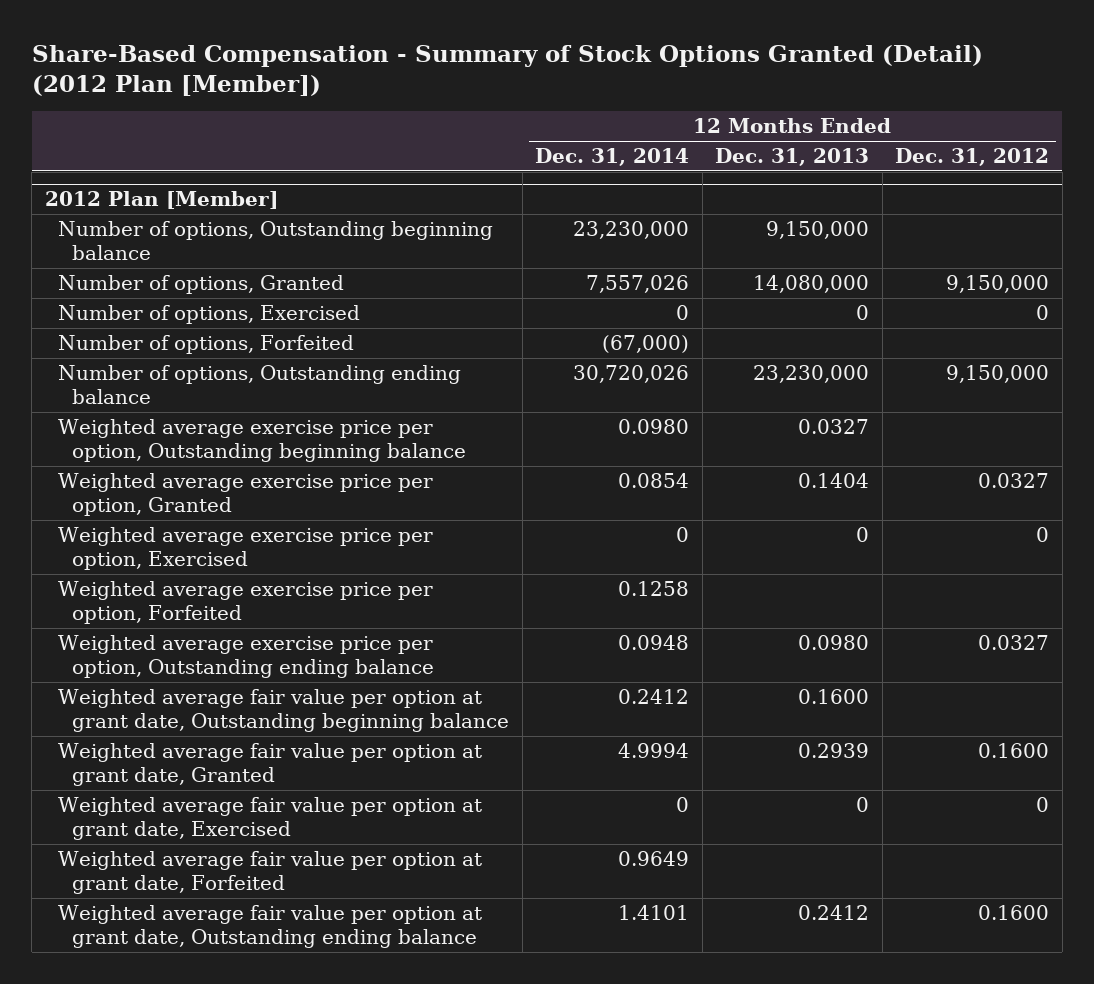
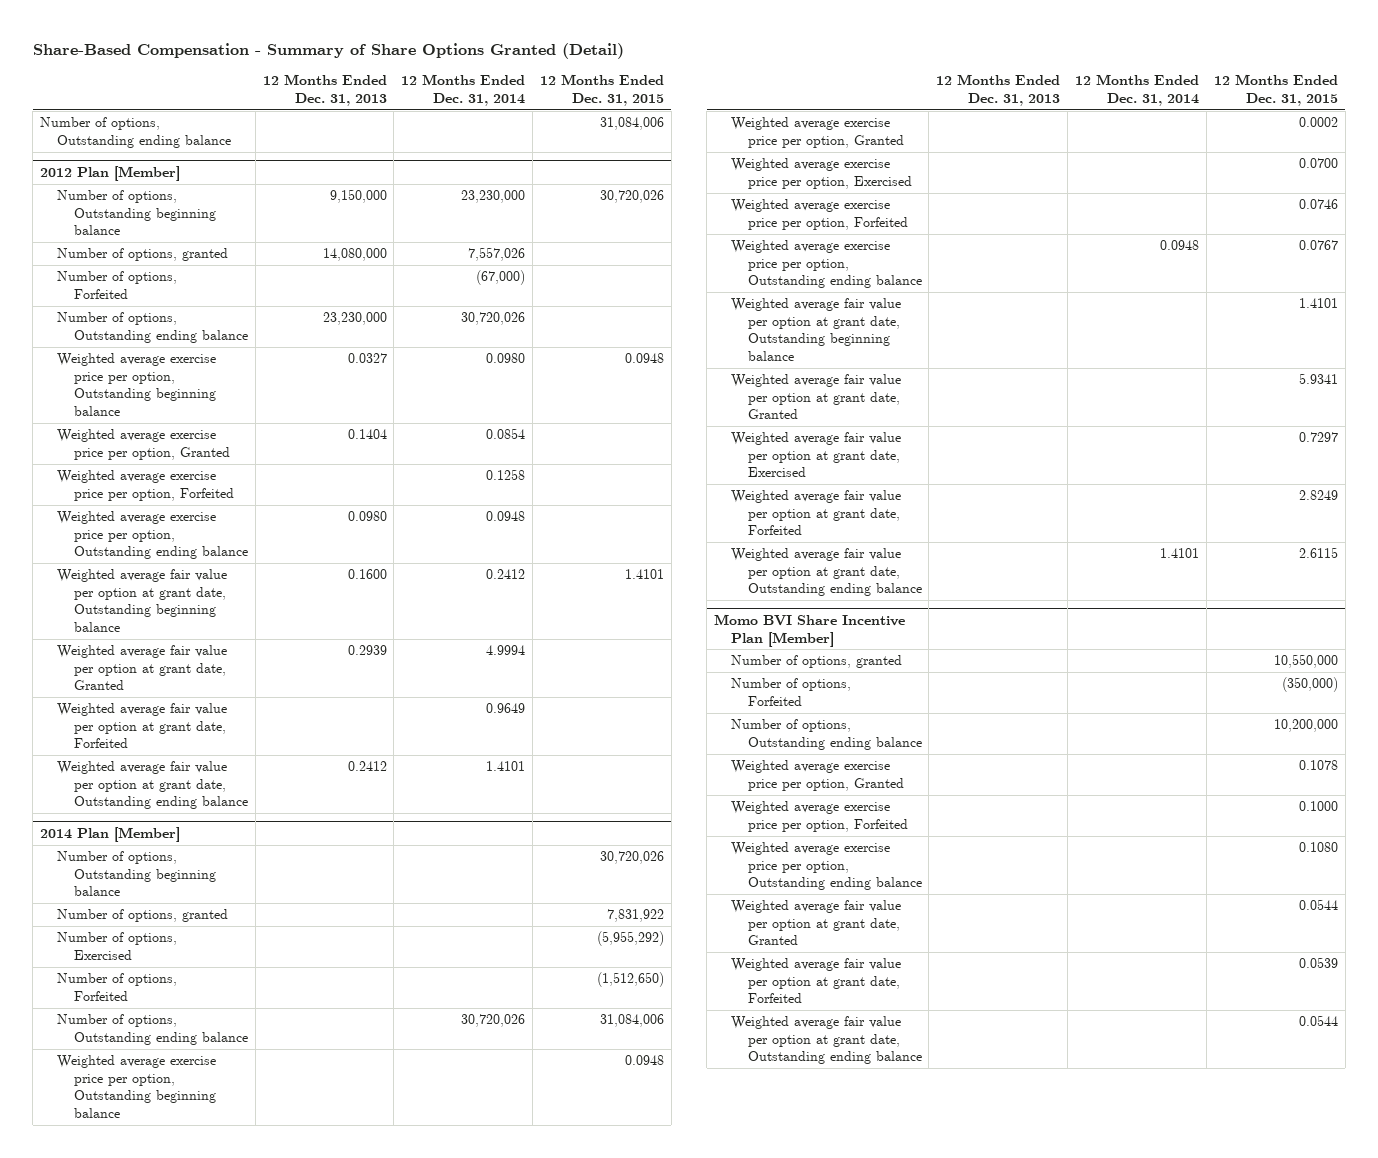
[31,44,983,96] Share-Based Compensation - Summary of Stock Options Granted (Detail) (2012 Plan [Member]) -> [32,42,624,59] Share-Based Compensation - Summary of Share Options Granted (Detail)
[895,148,1050,167] Dec. 31, 2012 -> none
none -> [540,74,665,106] 12 Months Ended Dec. 31, 2015
none -> [40,117,232,148] Number of options, Outstanding ending balance
[58,305,361,325] Number of options, Exercised -> none
[58,275,345,295] Number of options, Granted -> [57,248,229,262] Number of options, granted
[58,527,434,571] Weighted average exercise price per option, Exercised -> none
[58,797,483,841] Weighted average fair value per option at grant date, Exercised -> none
none -> [40,827,181,843] 2014 Plan [Member]
none -> [57,851,216,897] Number of options, Outstanding beginning balance
none -> [57,909,229,923] Number of options, granted
none -> [57,932,178,960] Number of options, Exercised
none -> [57,973,178,1001] Number of options, Forfeited
none -> [57,1014,248,1045] Number of options, Outstanding ending balance
none -> [57,1055,217,1118] Weighted average exercise price per option, Outstanding beginning balance
none -> [730,117,904,148] Weighted average exercise price per option, Granted
none -> [730,158,912,189] Weighted average exercise price per option, Exercised
none -> [730,199,908,230] Weighted average exercise price per option, Forfeited
none -> [730,240,922,289] Weighted average exercise price per option, Outstanding ending balance
none -> [730,298,901,361] Weighted average fair value per option at grant date, Outstanding beginning balance
none -> [730,374,901,420] Weighted average fair value per option at grant date, Granted
none -> [730,432,901,478] Weighted average fair value per option at grant date, Exercised
none -> [730,490,901,536] Weighted average fair value per option at grant date, Forfeited
none -> [730,548,922,597] Weighted average fair value per option at grant date, Outstanding ending balance
none -> [714,614,906,647] Momo BVI Share Incentive Plan [Member]
none -> [730,655,902,669] Number of options, granted
none -> [730,678,851,706] Number of options, Forfeited
none -> [730,719,922,750] Number of options, Outstanding ending balance
none -> [730,760,904,791] Weighted average exercise price per option, Granted
none -> [730,801,908,832] Weighted average exercise price per option, Forfeited
none -> [730,842,922,891] Weighted average exercise price per option, Outstanding ending balance
none -> [730,900,901,946] Weighted average fair value per option at grant date, Granted
none -> [730,958,901,1004] Weighted average fair value per option at grant date, Forfeited
none -> [730,1016,922,1065] Weighted average fair value per option at grant date, Outstanding ending balance

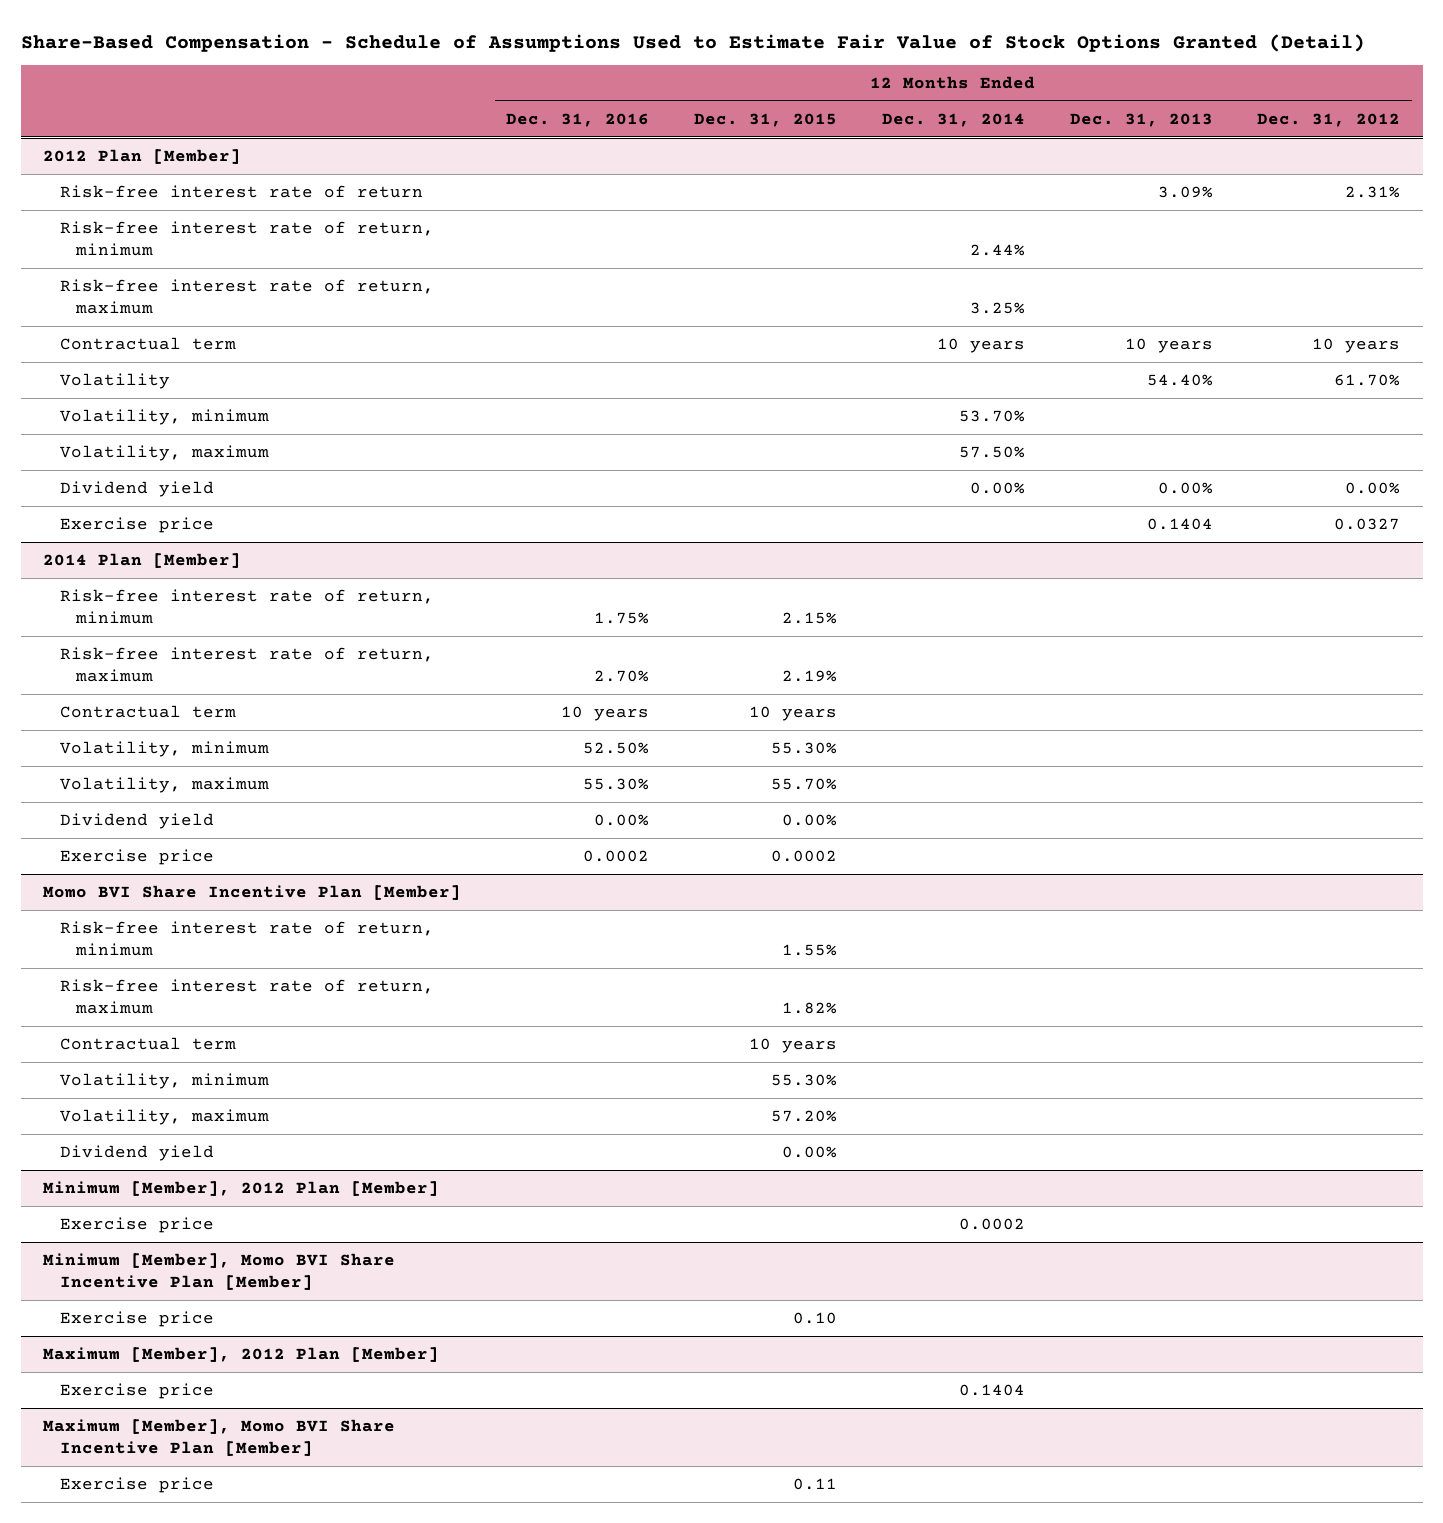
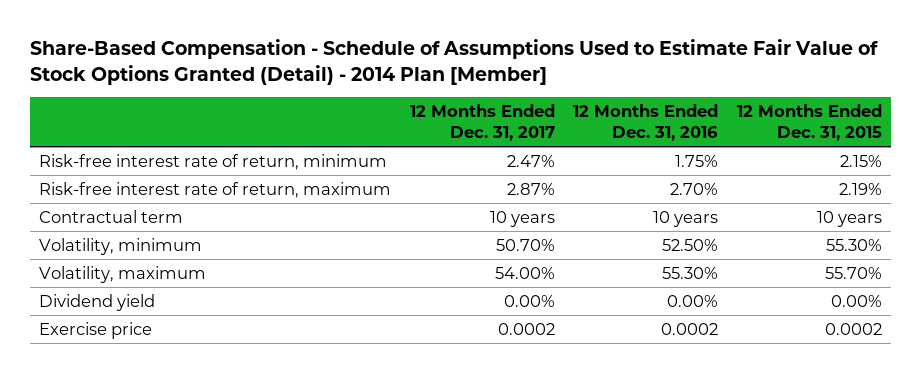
[20,33,1365,52] Share-Based Compensation - Schedule of Assumptions Used to Estimate Fair Value of Stock Options Granted (Detail) -> [30,39,879,85] Share-Based Compensation - Schedule of Assumptions Used to Estimate Fair Value of Stock Options Granted (Detail) - 2014 Plan [Member]
[881,112,1025,127] Dec. 31, 2014 -> none
[1069,112,1213,127] Dec. 31, 2013 -> none
[1257,112,1401,127] Dec. 31, 2012 -> none
none -> [409,103,555,141] 12 Months Ended Dec. 31, 2017
[42,148,241,164] 2012 Plan [Member] -> none
[59,184,423,198] Risk-free interest rate of return -> none
[59,220,434,257] Risk-free interest rate of return, minimum -> none
[59,278,434,315] Risk-free interest rate of return, maximum -> none
[59,336,236,350] Contractual term -> none
[59,372,170,389] Volatility -> none
[59,408,269,425] Volatility, minimum -> none
[59,444,269,461] Volatility, maximum -> none
[59,480,214,497] Dividend yield -> none
[59,516,214,533] Exercise price -> none
[42,552,241,568] 2014 Plan [Member] -> none
[42,884,461,900] Momo BVI Share Incentive Plan [Member] -> none
[59,920,434,957] Risk-free interest rate of return, minimum -> none
[59,978,434,1015] Risk-free interest rate of return, maximum -> none
[59,1036,236,1050] Contractual term -> none
[59,1072,269,1089] Volatility, minimum -> none
[59,1108,269,1125] Volatility, maximum -> none
[59,1144,214,1161] Dividend yield -> none
[42,1180,439,1196] Minimum [Member], 2012 Plan [Member] -> none
[59,1216,214,1233] Exercise price -> none
[42,1252,395,1291] Minimum [Member], Momo BVI Share Incentive Plan [Member] -> none
[59,1310,214,1327] Exercise price -> none
[42,1346,439,1362] Maximum [Member], 2012 Plan [Member] -> none
[59,1382,214,1399] Exercise price -> none
[42,1418,395,1457] Maximum [Member], Momo BVI Share Incentive Plan [Member] -> none
[59,1476,214,1493] Exercise price -> none

